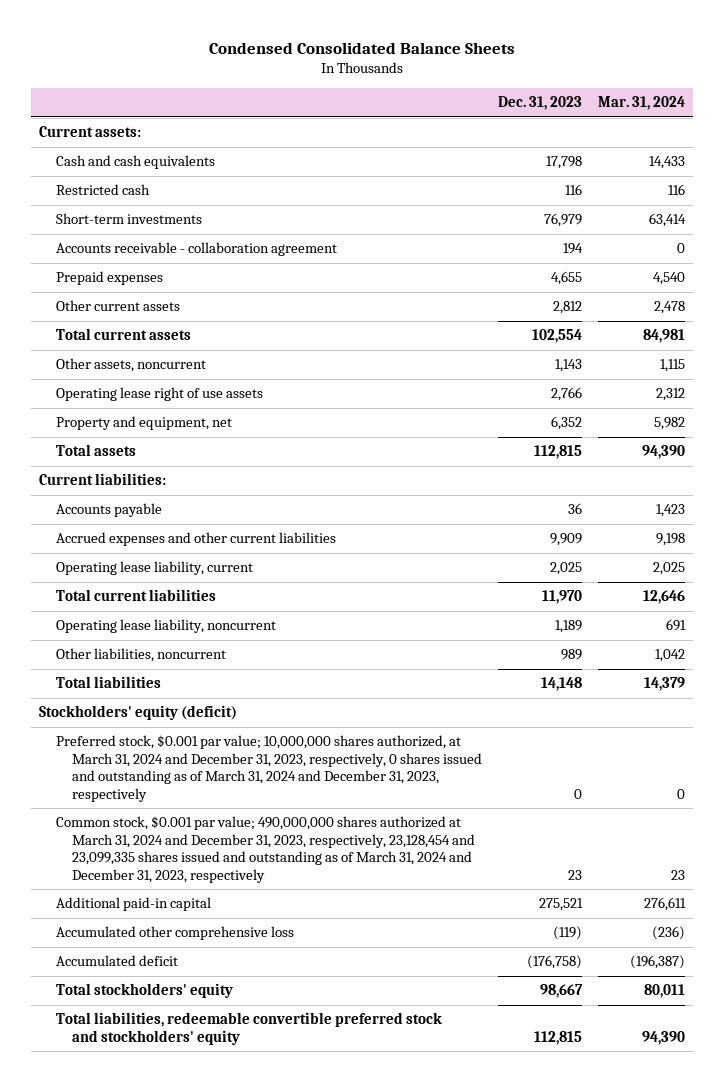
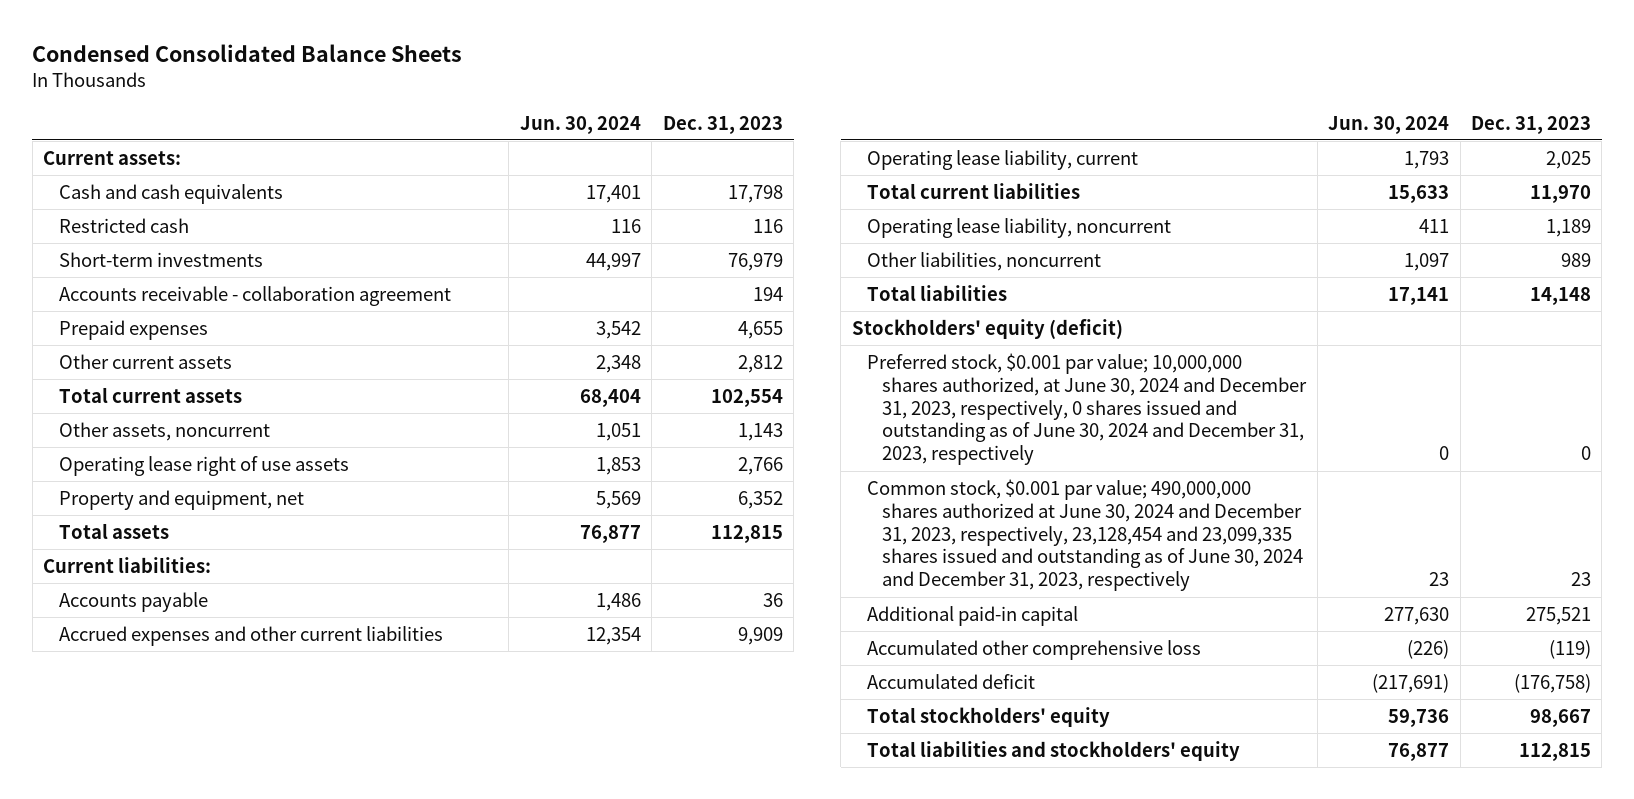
[597,96,685,111] Mar. 31, 2024 -> none
none -> [519,115,641,134] Jun. 30, 2024
[55,735,482,802] Preferred stock, $0.001 par value; 10,000,000 shares authorized, at March 31, 2024 and December 31, 2023, respectively, 0 shares issued and outstanding as of March 31, 2024 and December 31, 2023, respectively -> [866,352,1308,466] Preferred stock, $0.001 par value; 10,000,000 shares authorized, at June 30, 2024 and December 31, 2023, respectively, 0 shares issued and outstanding as of June 30, 2024 and December 31, 2023, respectively
[55,816,475,883] Common stock, $0.001 par value; 490,000,000 shares authorized at March 31, 2024 and December 31, 2023, respectively, 23,128,454 and 23,099,335 shares issued and outstanding as of March 31, 2024 and December 31, 2023, respectively -> [866,478,1304,592] Common stock, $0.001 par value; 490,000,000 shares authorized at June 30, 2024 and December 31, 2023, respectively, 23,128,454 and 23,099,335 shares issued and outstanding as of June 30, 2024 and December 31, 2023, respectively
[55,1012,442,1045] Total liabilities, redeemable convertible preferred stock and stockholders' equity -> [866,740,1240,761] Total liabilities and stockholders' equity

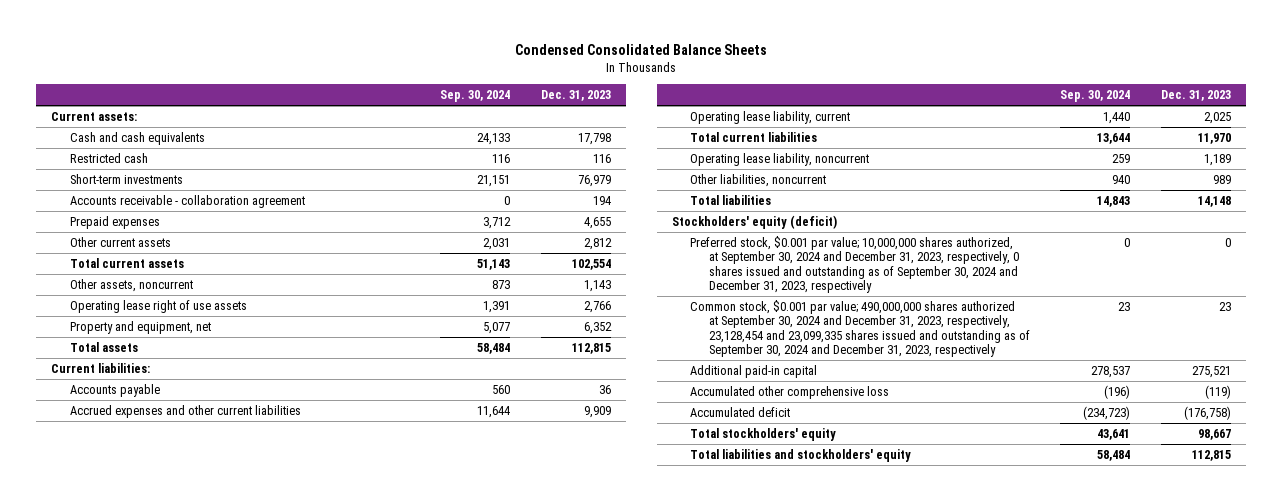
[519,115,641,134] Jun. 30, 2024 -> none
none -> [440,90,511,103] Sep. 30, 2024
[866,352,1308,466] Preferred stock, $0.001 par value; 10,000,000 shares authorized, at June 30, 2024 and December 31, 2023, respectively, 0 shares issued and outstanding as of June 30, 2024 and December 31, 2023, respectively -> [690,236,1019,294] Preferred stock, $0.001 par value; 10,000,000 shares authorized, at September 30, 2024 and December 31, 2023, respectively, 0 shares issued and outstanding as of September 30, 2024 and December 31, 2023, respectively
[866,478,1304,592] Common stock, $0.001 par value; 490,000,000 shares authorized at June 30, 2024 and December 31, 2023, respectively, 23,128,454 and 23,099,335 shares issued and outstanding as of June 30, 2024 and December 31, 2023, respectively -> [690,300,1030,358] Common stock, $0.001 par value; 490,000,000 shares authorized at September 30, 2024 and December 31, 2023, respectively, 23,128,454 and 23,099,335 shares issued and outstanding as of September 30, 2024 and December 31, 2023, respectively

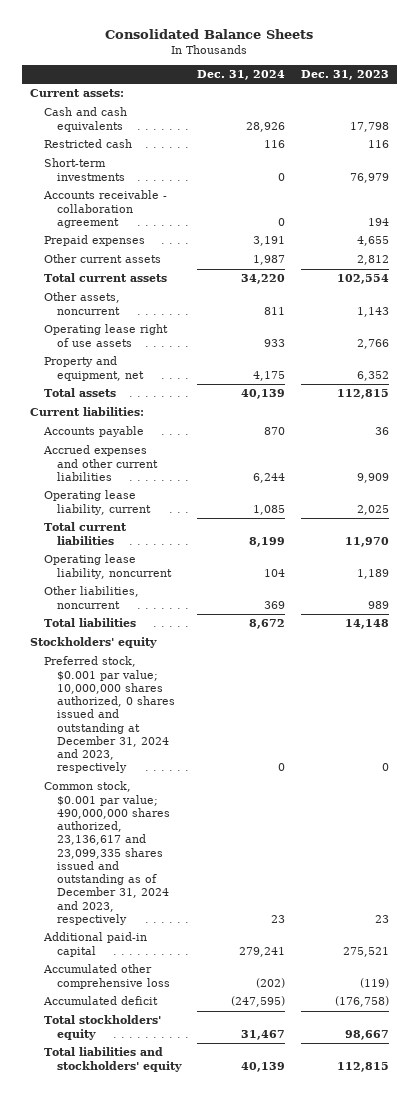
[515,44,768,56] Condensed Consolidated Balance Sheets -> [105,28,314,39] Consolidated Balance Sheets
[440,90,511,103] Sep. 30, 2024 -> none
none -> [197,69,286,80] Dec. 31, 2024
[671,215,837,230] Stockholders' equity (deficit) -> [29,637,157,649] Stockholders' equity
[690,236,1019,294] Preferred stock, $0.001 par value; 10,000,000 shares authorized, at September 30, 2024 and December 31, 2023, respectively, 0 shares issued and outstanding as of September 30, 2024 and December 31, 2023, respectively -> [43,656,176,774] Preferred stock, $0.001 par value; 10,000,000 shares authorized, 0 shares issued and outstanding at December 31, 2024 and 2023, respectively
[690,300,1030,358] Common stock, $0.001 par value; 490,000,000 shares authorized at September 30, 2024 and December 31, 2023, respectively, 23,128,454 and 23,099,335 shares issued and outstanding as of September 30, 2024 and December 31, 2023, respectively -> [43,781,171,926] Common stock, $0.001 par value; 490,000,000 shares authorized, 23,136,617 and 23,099,335 shares issued and outstanding as of December 31, 2024 and 2023, respectively

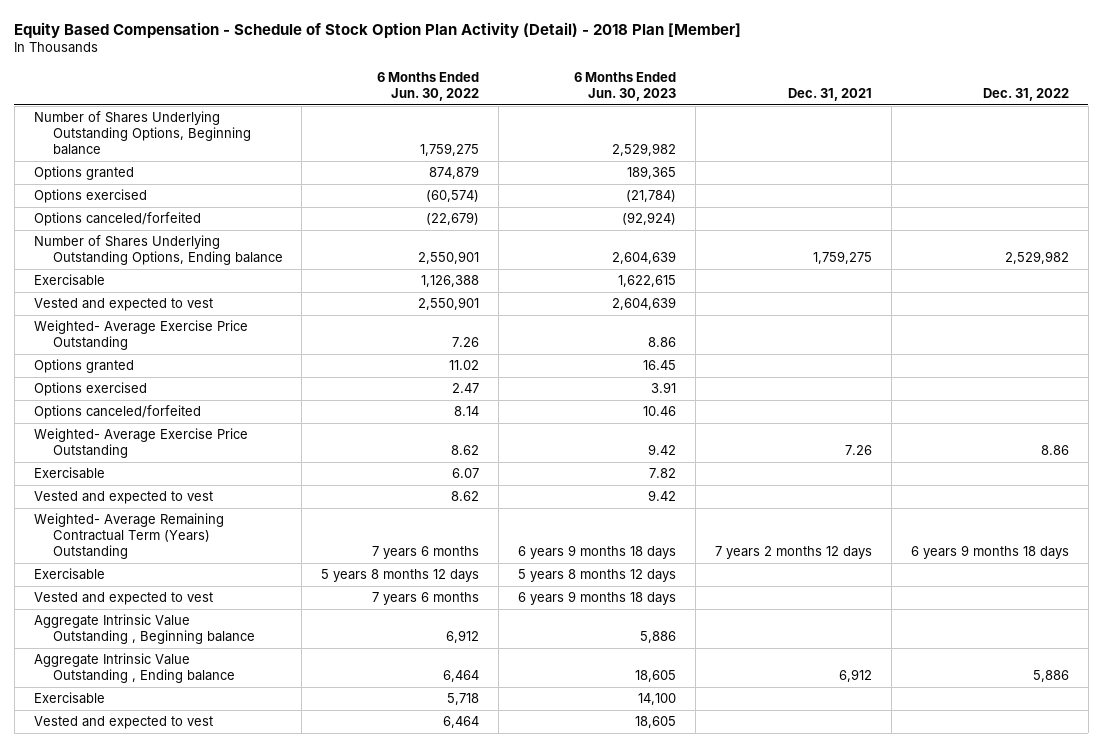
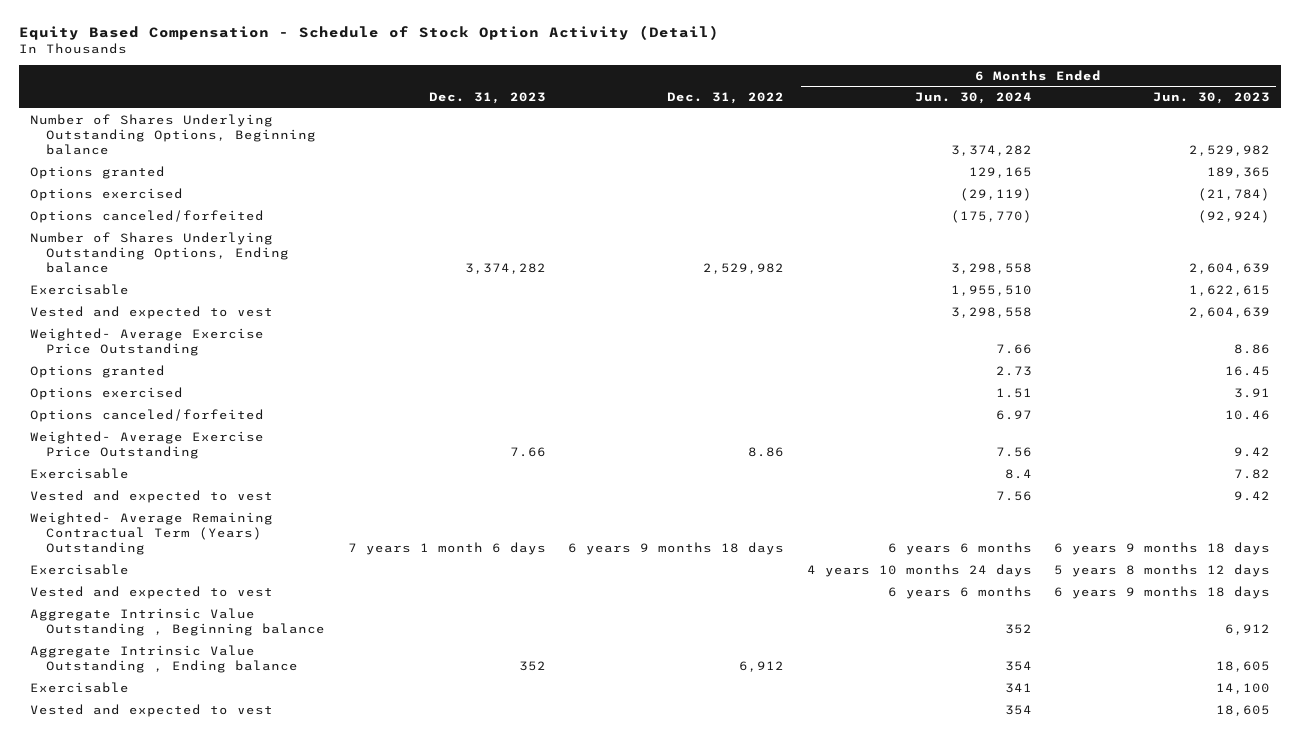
[14,21,742,38] Equity Based Compensation - Schedule of Stock Option Plan Activity (Detail) - 2018 Plan [Member] -> [18,25,719,41] Equity Based Compensation - Schedule of Stock Option Activity (Detail)
[377,71,480,101] 6 Months Ended Jun. 30, 2022 -> none
[787,87,872,101] Dec. 31, 2021 -> none
none -> [428,92,546,105] Dec. 31, 2023
none -> [914,92,1032,105] Jun. 30, 2024
[640,631,677,644] 5,886 -> [1225,624,1271,636] 6,912
[1032,670,1069,683] 5,886 -> [739,661,785,673] 6,912

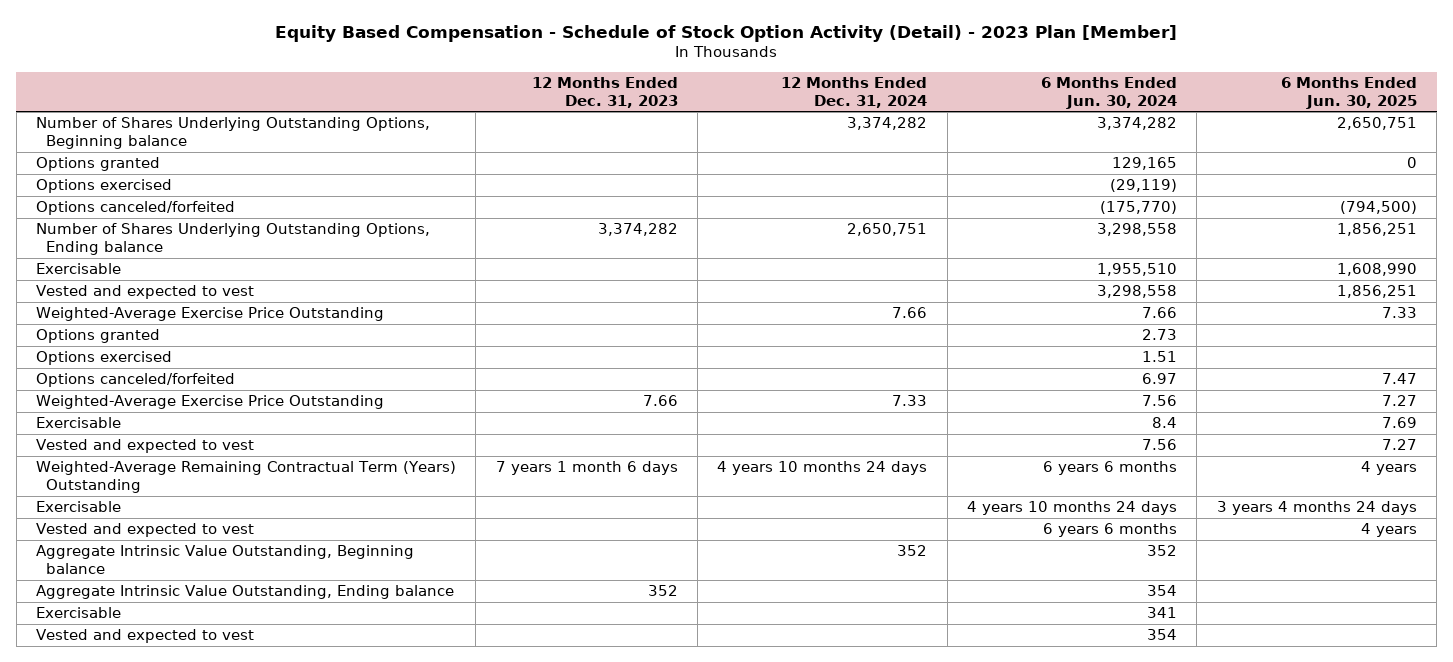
[18,25,719,41] Equity Based Compensation - Schedule of Stock Option Activity (Detail) -> [275,25,1178,43] Equity Based Compensation - Schedule of Stock Option Activity (Detail) - 2023 Plan [Member]
[428,92,546,105] Dec. 31, 2023 -> none
[667,92,785,105] Dec. 31, 2022 -> none
[1153,92,1271,105] Jun. 30, 2023 -> none
none -> [531,77,678,108] 12 Months Ended Dec. 31, 2023
none -> [781,77,928,108] 12 Months Ended Dec. 31, 2024
none -> [1280,77,1417,109] 6 Months Ended Jun. 30, 2025
[29,327,264,357] Weighted- Average Exercise Price Outstanding -> [35,307,384,322] Weighted-Average Exercise Price Outstanding
[29,430,264,460] Weighted- Average Exercise Price Outstanding -> [35,395,384,410] Weighted-Average Exercise Price Outstanding
[29,511,273,556] Weighted- Average Remaining Contractual Term (Years) Outstanding -> [35,461,456,493] Weighted-Average Remaining Contractual Term (Years) Outstanding
[29,607,326,637] Aggregate Intrinsic Value Outstanding , Beginning balance -> [35,545,414,574] Aggregate Intrinsic Value Outstanding, Beginning balance
[29,644,299,674] Aggregate Intrinsic Value Outstanding , Ending balance -> [35,585,454,600] Aggregate Intrinsic Value Outstanding, Ending balance

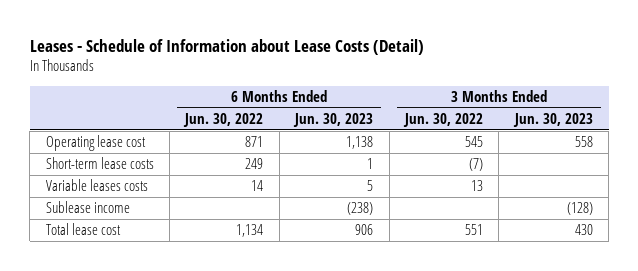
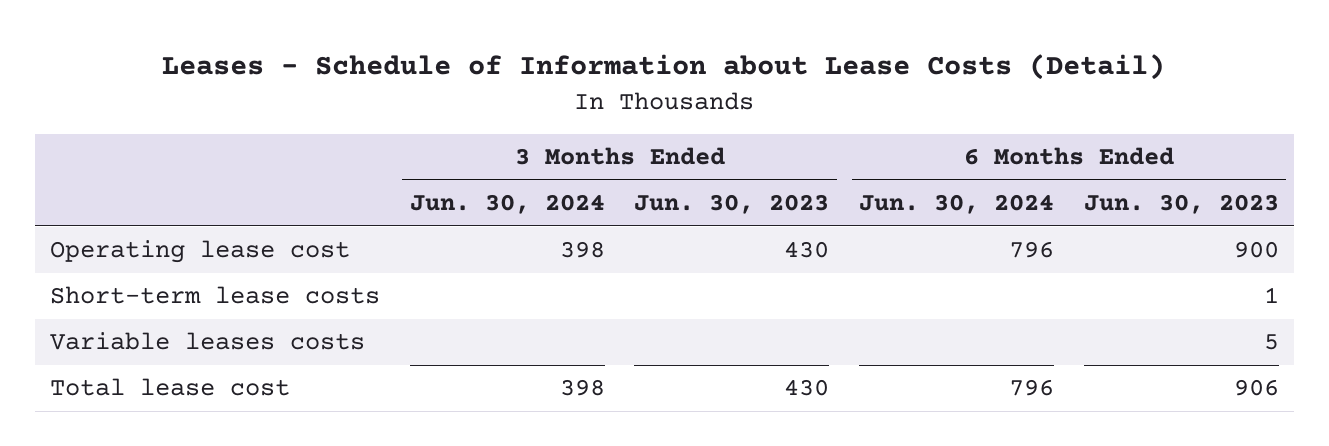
[183,112,264,127] Jun. 30, 2022 -> none
[402,112,483,127] Jun. 30, 2022 -> none
none -> [409,194,605,215] Jun. 30, 2024
none -> [859,194,1055,215] Jun. 30, 2024
[346,136,374,150] 1,138 -> [1233,241,1279,259] 900
[574,136,593,148] 558 -> [784,241,830,259] 430
[45,201,130,214] Sublease income -> none

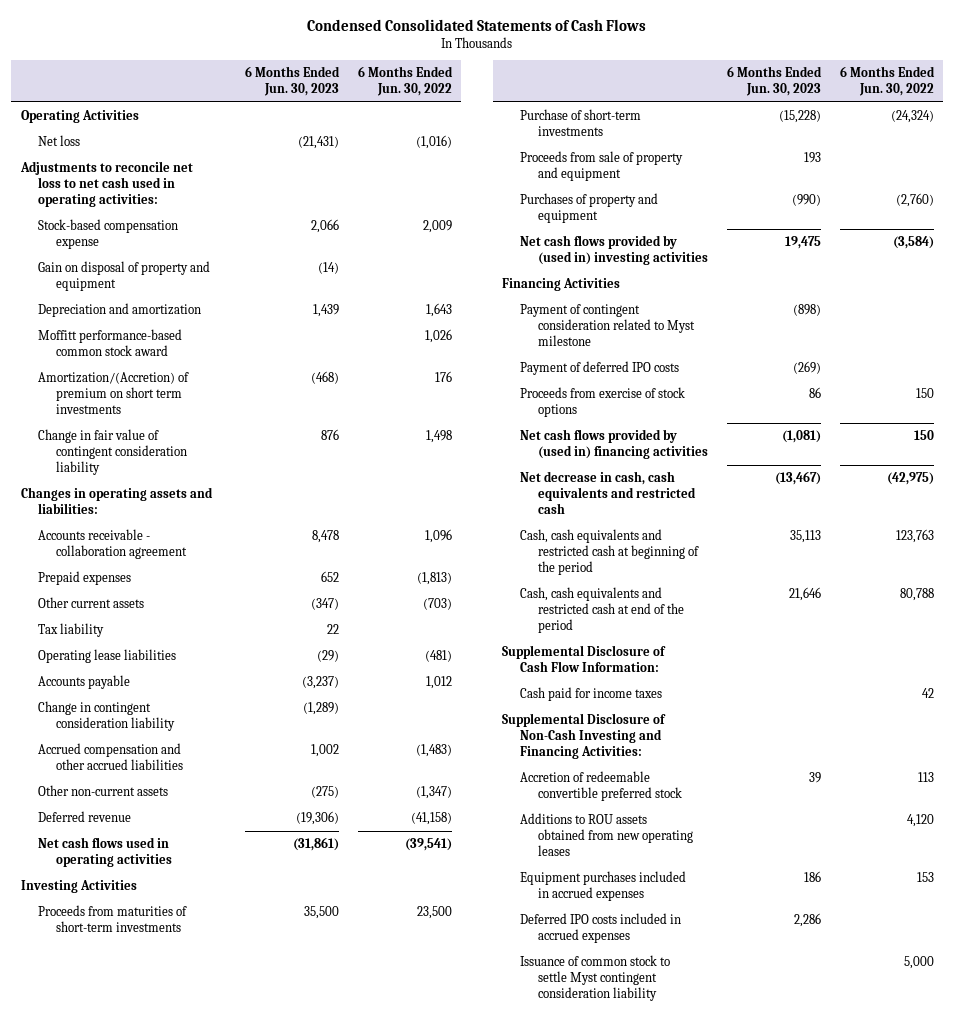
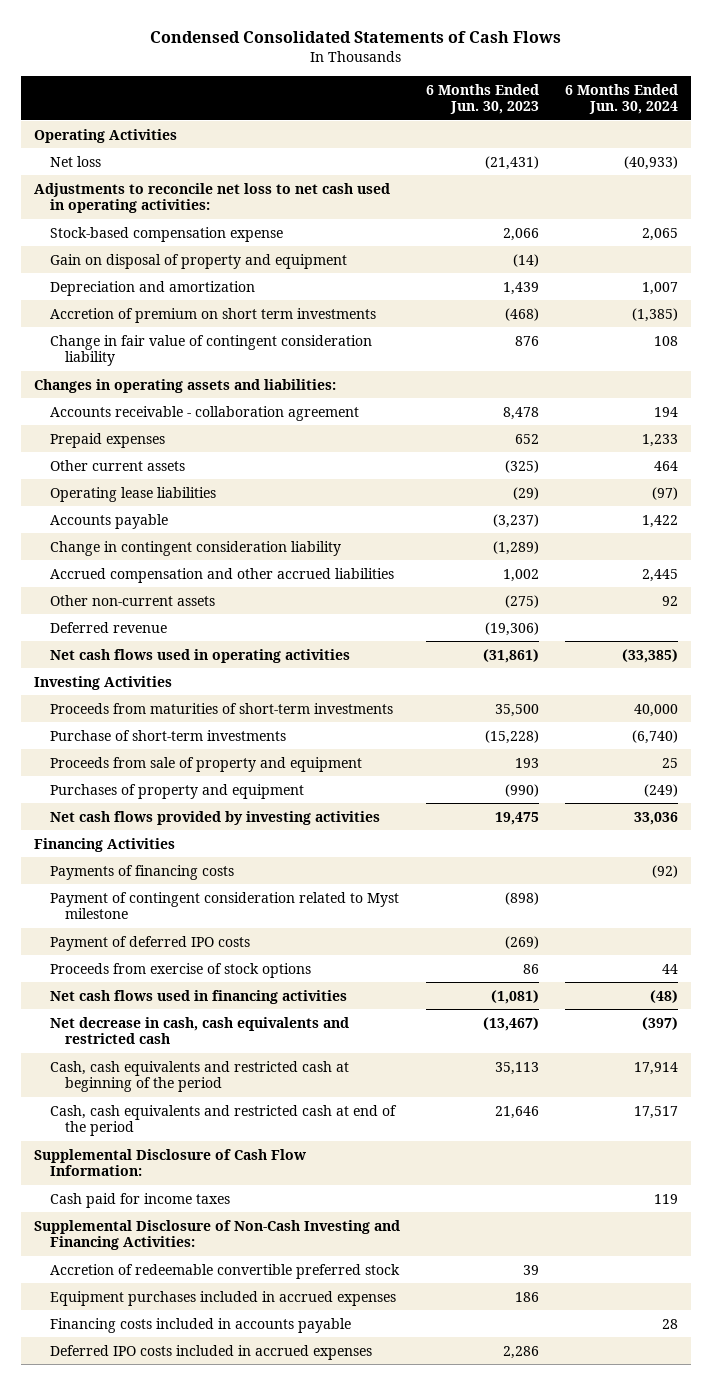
[357,66,453,97] 6 Months Ended Jun. 30, 2022 -> none
none -> [565,83,679,115] 6 Months Ended Jun. 30, 2024
[38,329,183,357] Moffitt performance-based common stock award -> none
[38,372,190,415] Amortization/(Accretion) of premium on short term investments -> [49,307,376,323] Accretion of premium on short term investments
[38,623,105,638] Tax liability -> none
[311,598,340,611] (347) -> [505,459,540,473] (325)
[520,235,709,266] Net cash flows provided by (used in) investing activities -> [49,810,380,825] Net cash flows provided by investing activities
none -> [49,864,234,880] Payments of financing costs
[520,429,709,460] Net cash flows provided by (used in) financing activities -> [49,989,347,1004] Net cash flows used in financing activities
[520,813,694,857] Additions to ROU assets obtained from new operating leases -> none
none -> [49,1317,351,1333] Financing costs included in accounts payable
[520,955,671,1002] Issuance of common stock to settle Myst contingent consideration liability -> none

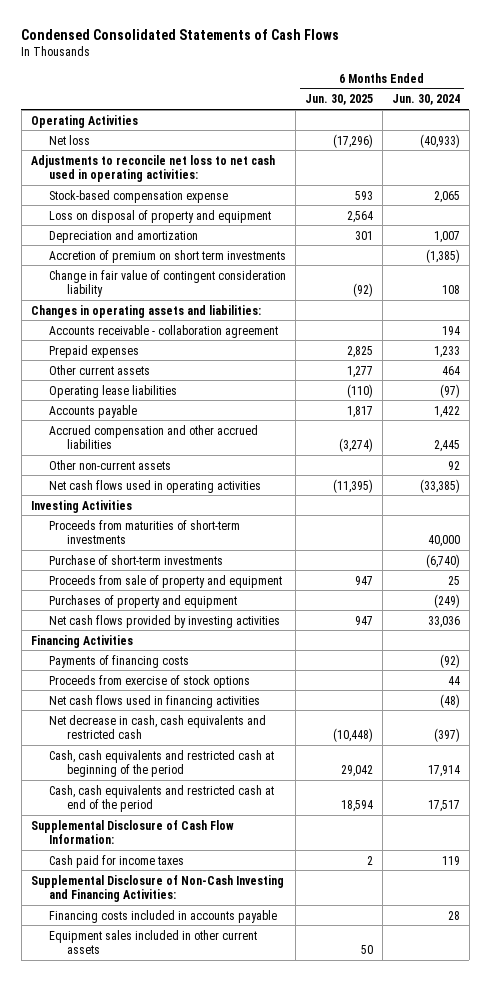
[426,83,540,115] 6 Months Ended Jun. 30, 2023 -> none
none -> [304,94,373,106] Jun. 30, 2025
[49,253,347,269] Gain on disposal of property and equipment -> [48,209,271,223] Loss on disposal of property and equipment
[49,540,341,556] Change in contingent consideration liability -> none
[49,621,167,633] Deferred revenue -> none
[49,891,399,920] Payment of contingent consideration related to Myst milestone -> none
[49,935,250,951] Payment of deferred IPO costs -> none
[49,1263,400,1279] Accretion of redeemable convertible preferred stock -> none
[49,1290,396,1306] Equipment purchases included in accrued expenses -> none
[49,1344,372,1360] Deferred IPO costs included in accrued expenses -> none
none -> [48,929,257,955] Equipment sales included in other current assets

